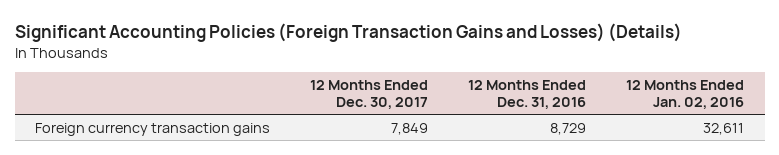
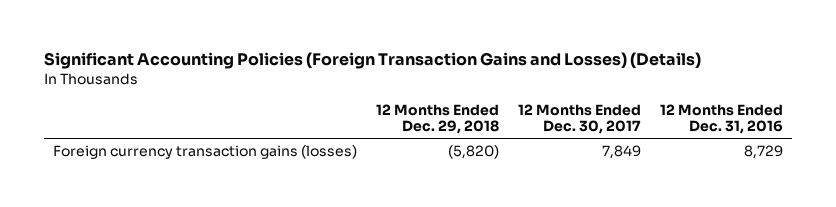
[626,80,745,110] 12 Months Ended Jan. 02, 2016 -> none
none -> [375,103,499,135] 12 Months Ended Dec. 29, 2018
[34,122,270,136] Foreign currency transaction gains -> [53,145,358,160] Foreign currency transaction gains (losses)

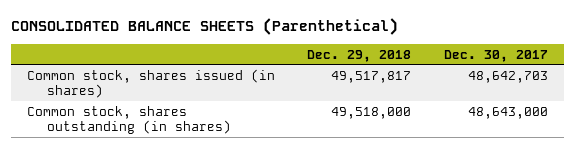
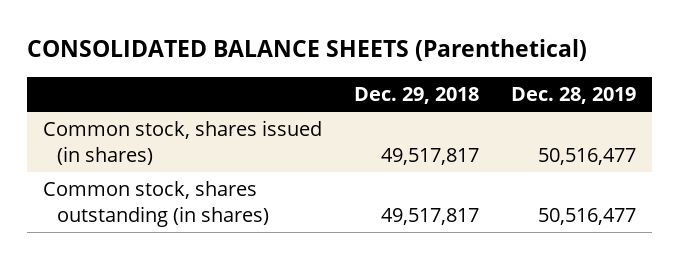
[443,49,548,62] Dec. 30, 2017 -> none
none -> [511,86,637,104] Dec. 28, 2019
[331,106,412,119] 49,518,000 -> [380,207,479,225] 49,517,817

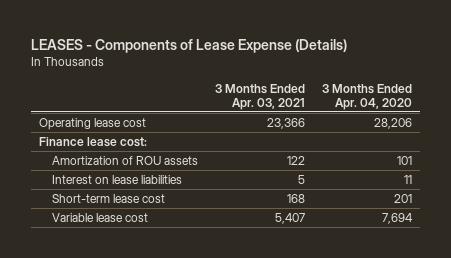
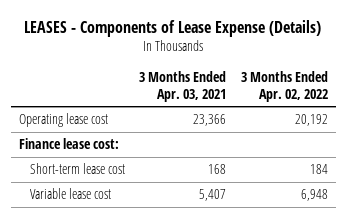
[321,83,412,110] 3 Months Ended Apr. 04, 2020 -> none
none -> [241,71,329,102] 3 Months Ended Apr. 02, 2022
[51,156,198,166] Amortization of ROU assets -> none
[51,175,182,185] Interest on lease liabilities -> none

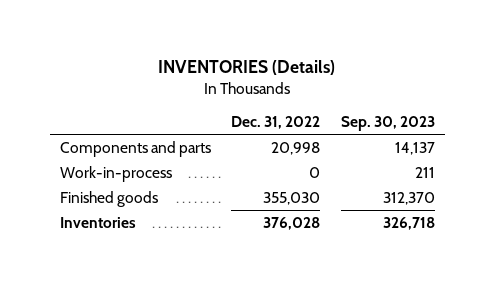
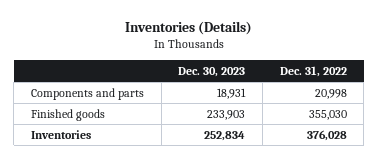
[158,60,336,76] INVENTORIES (Details) -> [124,21,252,36] Inventories (Details)
[340,116,435,132] Sep. 30, 2023 -> none
none -> [178,66,246,77] Dec. 30, 2023
[59,165,172,182] Work-in-process -> none

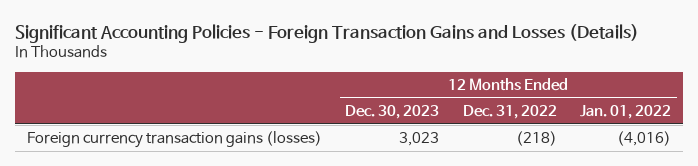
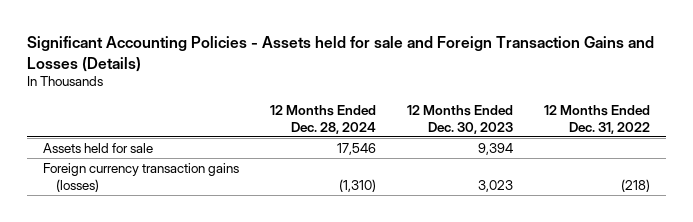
[15,23,640,43] Significant Accounting Policies - Foreign Transaction Gains and Losses (Details) -> [27,35,655,72] Significant Accounting Policies - Assets held for sale and Foreign Transaction Gains and Losses (Details)
[580,104,672,119] Jan. 01, 2022 -> none
none -> [269,104,376,134] 12 Months Ended Dec. 28, 2024
none -> [42,143,153,154] Assets held for sale

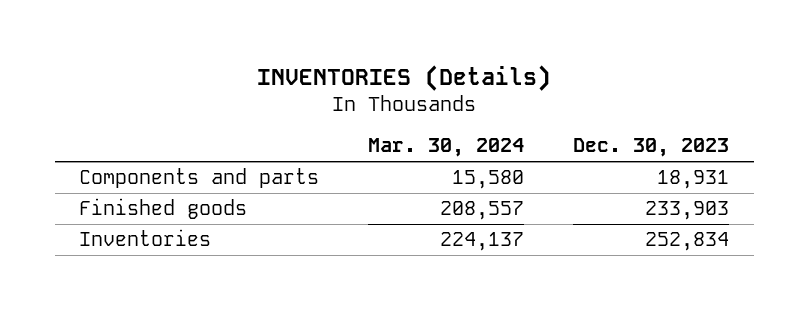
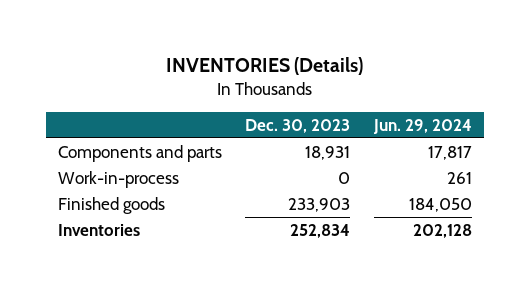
[368,138,525,158] Mar. 30, 2024 -> none
none -> [373,118,473,134] Jun. 29, 2024
none -> [57,170,179,188] Work-in-process

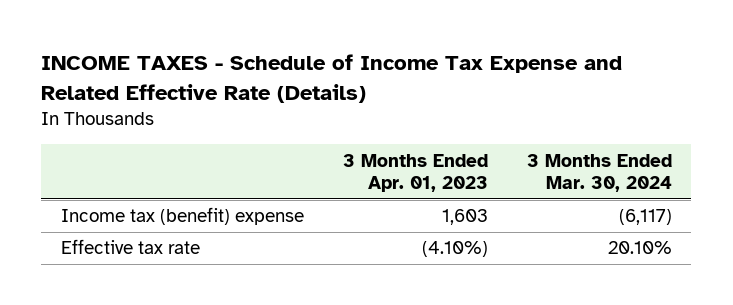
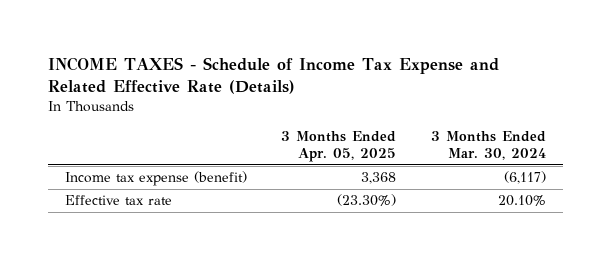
[342,153,488,193] 3 Months Ended Apr. 01, 2023 -> none
none -> [281,131,397,162] 3 Months Ended Apr. 05, 2025
[60,207,304,226] Income tax (benefit) expense -> [64,171,247,187] Income tax expense (benefit)

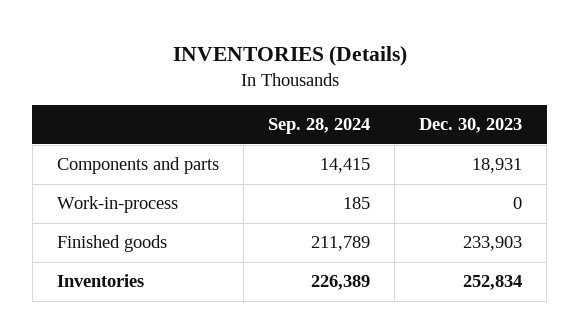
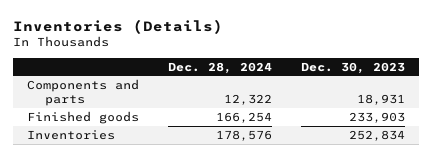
[172,46,407,67] INVENTORIES (Details) -> [12,18,223,34] Inventories (Details)
[268,118,371,135] Sep. 28, 2024 -> none
none -> [167,61,272,74] Dec. 28, 2024
[56,196,178,214] Work-in-process -> none

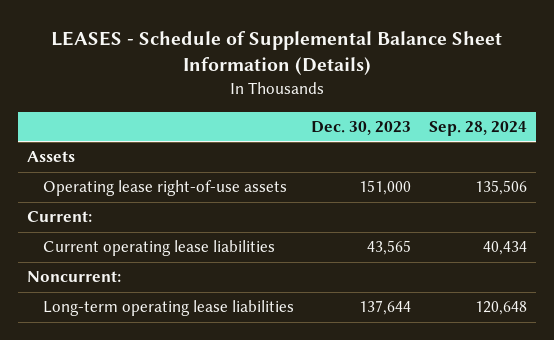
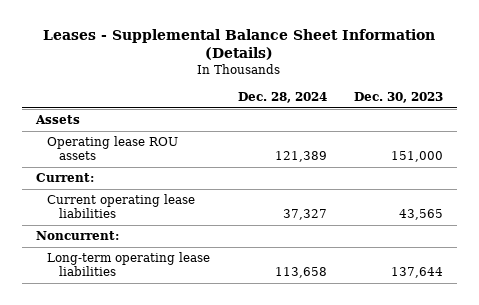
[50,30,502,76] LEASES - Schedule of Supplemental Balance Sheet Information (Details) -> [43,29,436,61] Leases - Supplemental Balance Sheet Information (Details)
[428,120,527,136] Sep. 28, 2024 -> none
none -> [237,91,327,103] Dec. 28, 2024
[42,180,287,197] Operating lease right-of-use assets -> [47,136,179,161] Operating lease ROU assets

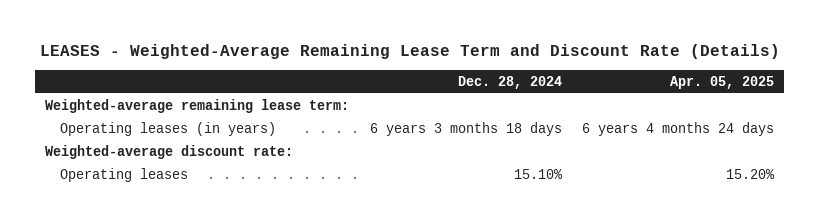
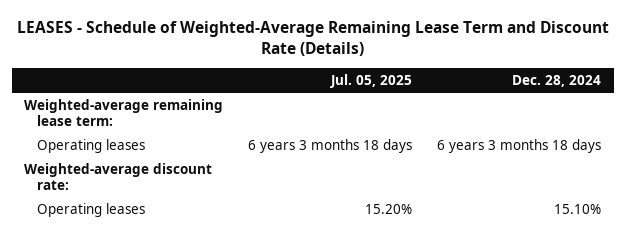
[39,44,780,60] LEASES - Weighted-Average Remaining Lease Term and Discount Rate (Details) -> [16,20,609,56] LEASES - Schedule of Weighted-Average Remaining Lease Term and Discount Rate (Details)
[669,75,774,89] Apr. 05, 2025 -> none
none -> [330,73,413,88] Jul. 05, 2025
[59,122,276,137] Operating leases (in years) -> [36,139,145,154] Operating leases

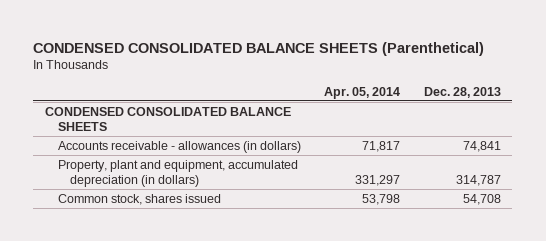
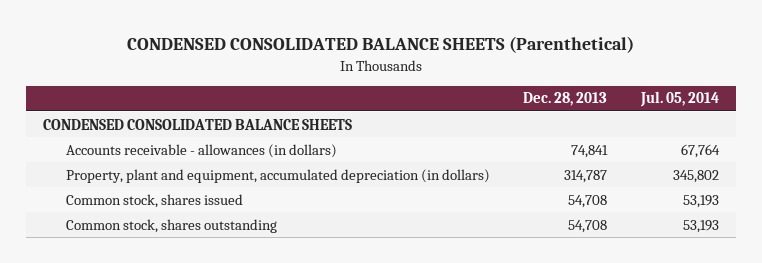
[324,86,401,99] Apr. 05, 2014 -> none
none -> [640,91,720,108] Jul. 05, 2014
none -> [65,218,277,233] Common stock, shares outstanding

